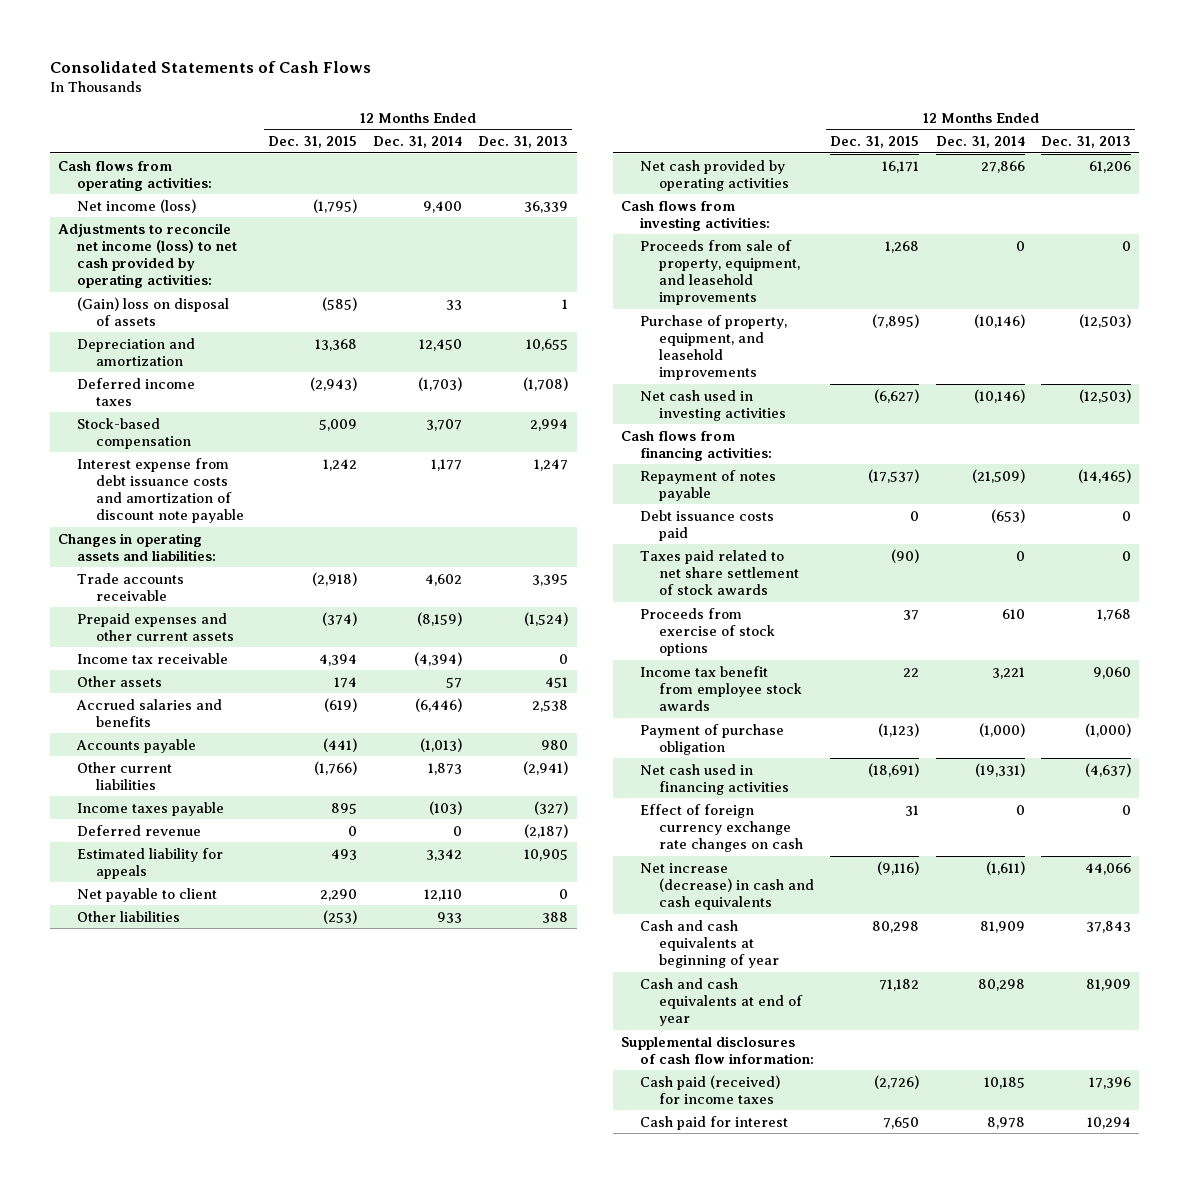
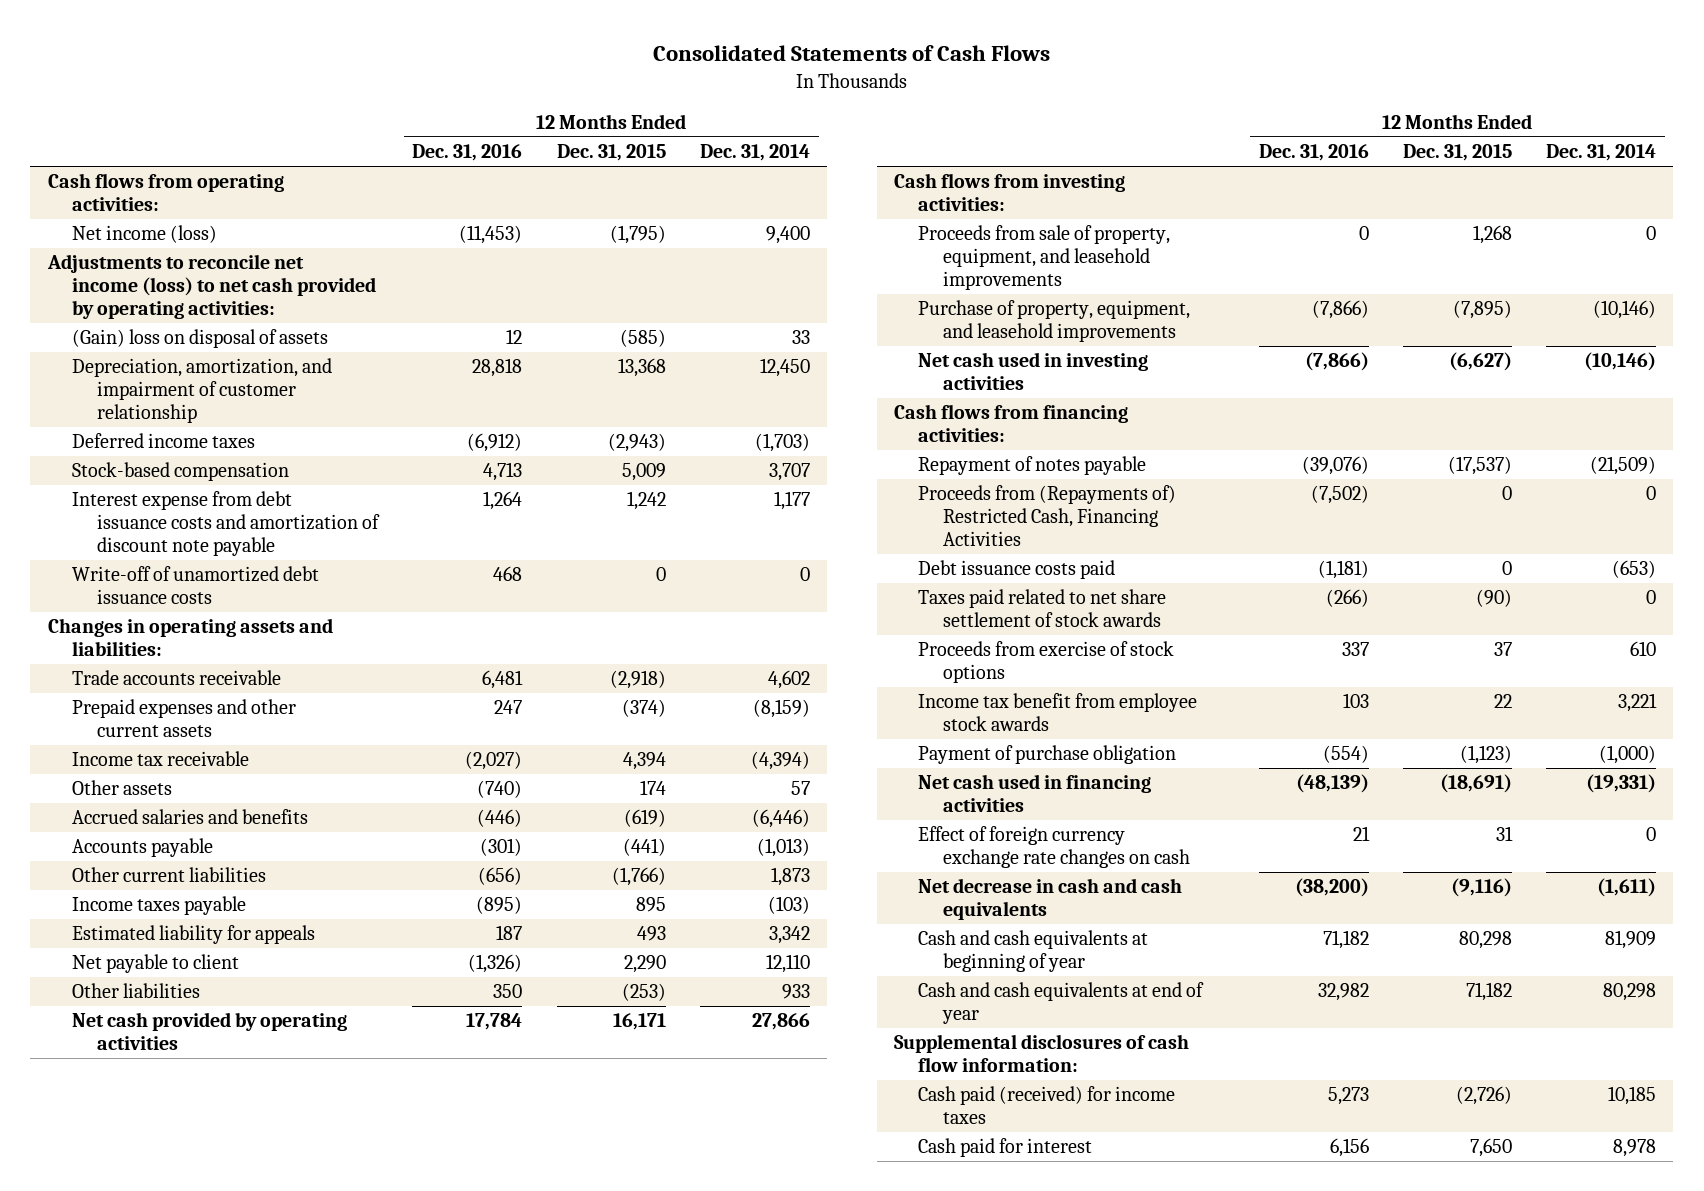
[478,136,569,149] Dec. 31, 2013 -> none
none -> [412,144,523,162] Dec. 31, 2016
[77,337,196,366] Depreciation and amortization -> [72,358,333,424] Depreciation, amortization, and impairment of customer relationship
none -> [72,566,320,605] Write-off of unamortized debt issuance costs
[77,824,202,836] Deferred revenue -> none
none -> [918,485,1177,547] Proceeds from (Repayments of) Restricted Cash, Financing Activities
[639,862,814,911] Net increase (decrease) in cash and cash equivalents -> [918,878,1183,921] Net decrease in cash and cash equivalents

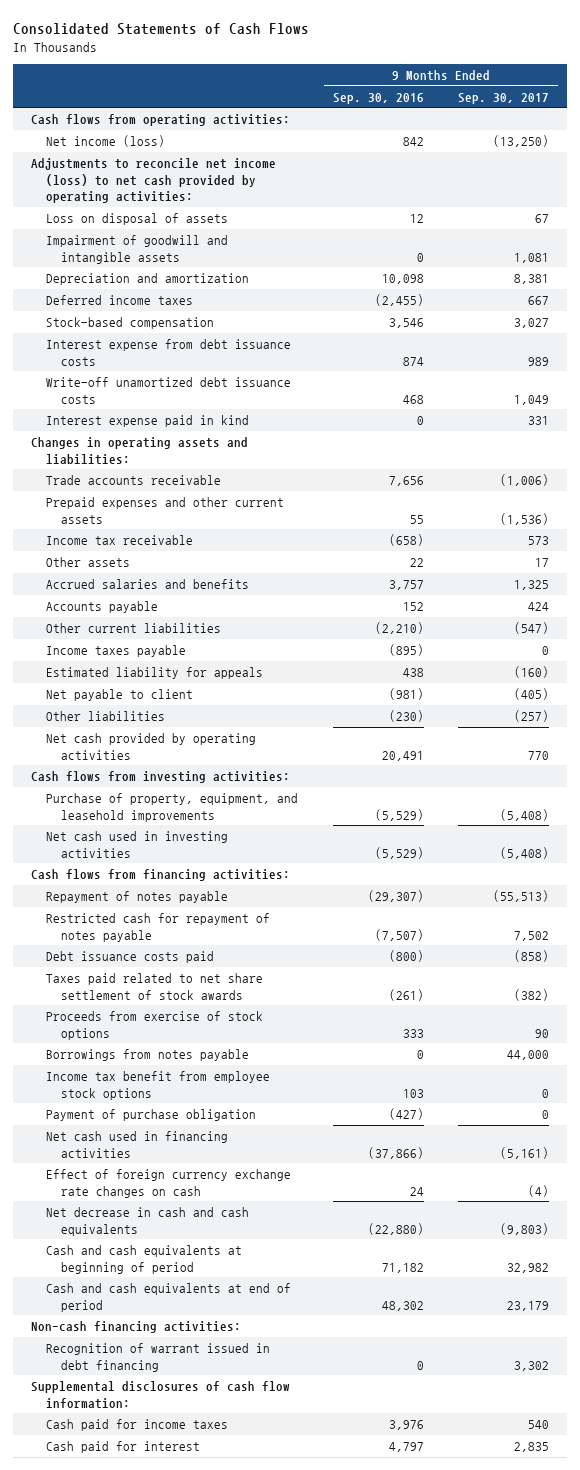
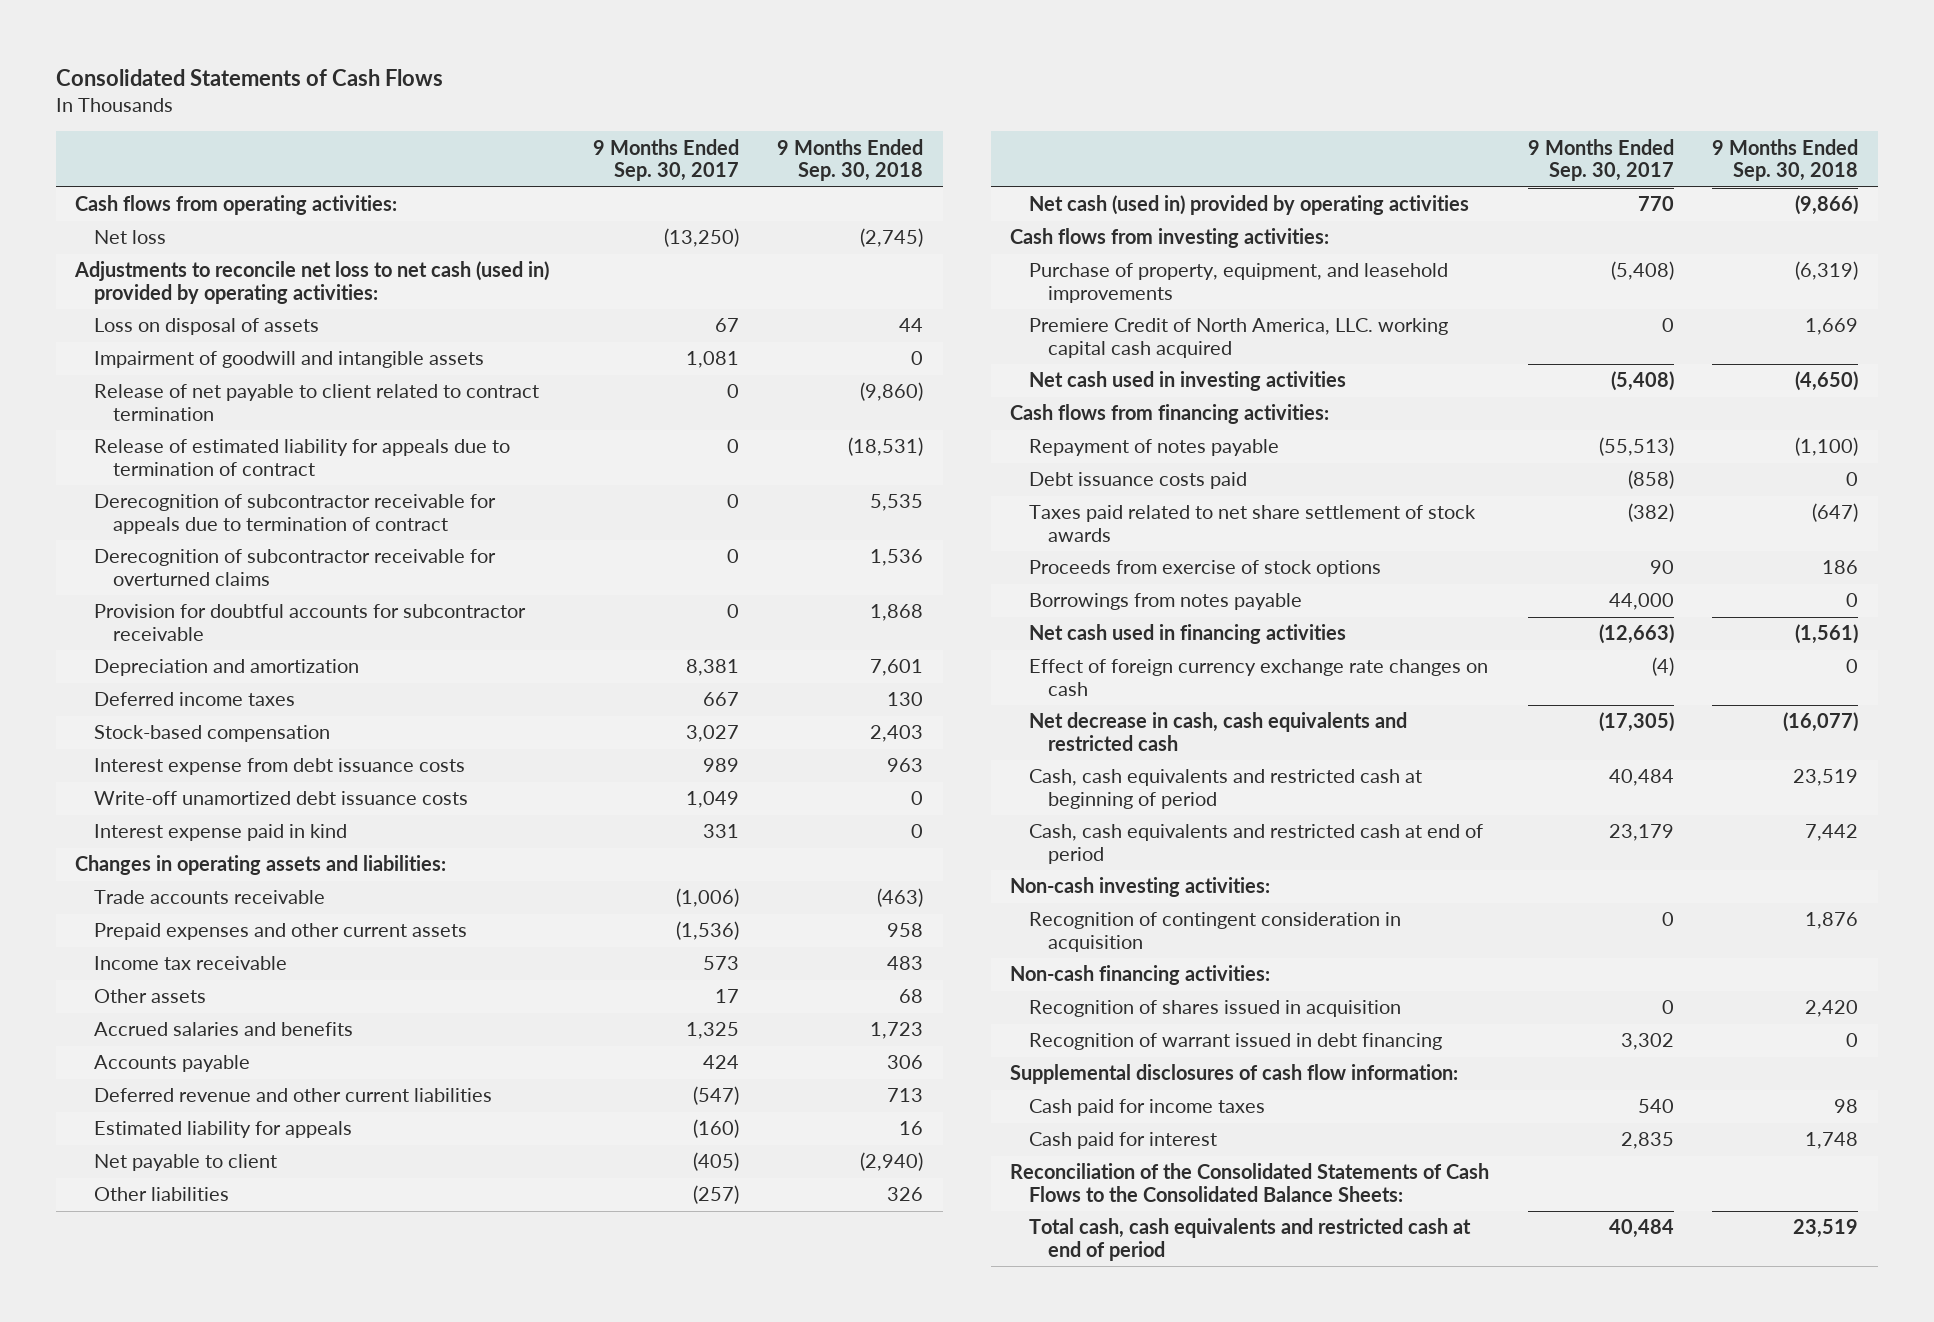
[332,92,424,104] Sep. 30, 2016 -> none
none -> [777,138,924,182] 9 Months Ended Sep. 30, 2018
[45,134,165,147] Net income (loss) -> [93,230,166,245] Net loss
[30,157,276,204] Adjustments to reconcile net income (loss) to net cash provided by operating activities: -> [74,261,550,304] Adjustments to reconcile net loss to net cash (used in) provided by operating activities:
none -> [93,384,539,421] Release of net payable to client related to contract termination
none -> [93,439,510,476] Release of estimated liability for appeals due to termination of contract
none -> [93,494,496,534] Derecognition of subcontractor receivable for appeals due to termination of contract
none -> [93,549,496,586] Derecognition of subcontractor receivable for overturned claims
none -> [93,604,526,641] Provision for doubtful accounts for subcontractor receivable
[45,644,186,657] Income taxes payable -> none
[45,622,221,633] Other current liabilities -> [93,1088,492,1103] Deferred revenue and other current liabilities
[45,732,256,760] Net cash provided by operating activities -> [1028,195,1469,216] Net cash (used in) provided by operating activities
none -> [1028,318,1448,358] Premiere Credit of North America, LLC. working capital cash acquired
[45,912,270,942] Restricted cash for repayment of notes payable -> none
[45,1070,270,1100] Income tax benefit from employee stock options -> none
[45,1108,256,1121] Payment of purchase obligation -> none
[500,1146,550,1159] (5,161) -> [1598,624,1674,645] (12,663)
[45,1206,249,1236] Net decrease in cash and cash equivalents -> [1028,712,1407,751] Net decrease in cash, cash equivalents and restricted cash
[500,1222,550,1235] (9,803) -> [1598,712,1674,733] (17,305)
[45,1244,242,1274] Cash and cash equivalents at beginning of period -> [1028,769,1422,809] Cash, cash equivalents and restricted cash at beginning of period
[507,1262,550,1273] 32,982 -> [1608,769,1674,787] 40,484
[45,1282,291,1312] Cash and cash equivalents at end of period -> [1028,824,1483,864] Cash, cash equivalents and restricted cash at end of period
none -> [1010,877,1271,898] Non-cash investing activities:
none -> [1028,912,1401,952] Recognition of contingent consideration in acquisition
none -> [1028,1000,1401,1018] Recognition of shares issued in acquisition
none -> [1010,1163,1490,1202] Reconciliation of the Consolidated Statements of Cash Flows to the Consolidated Balance Sheets:
none -> [1028,1218,1471,1261] Total cash, cash equivalents and restricted cash at end of period

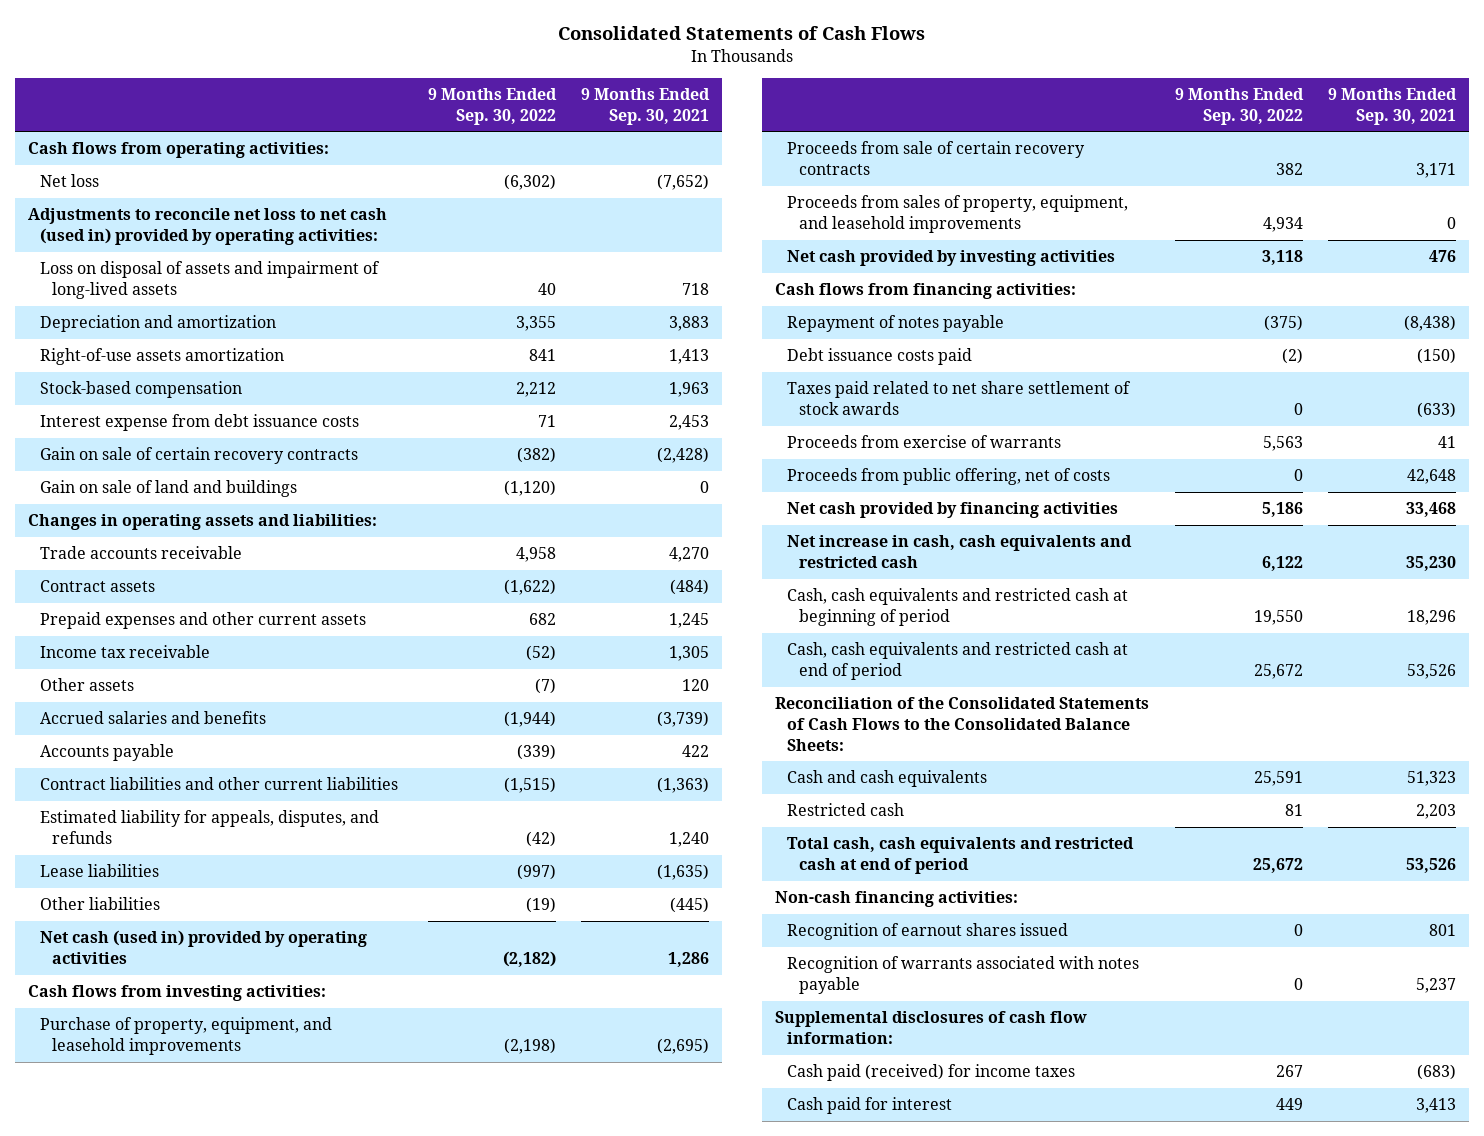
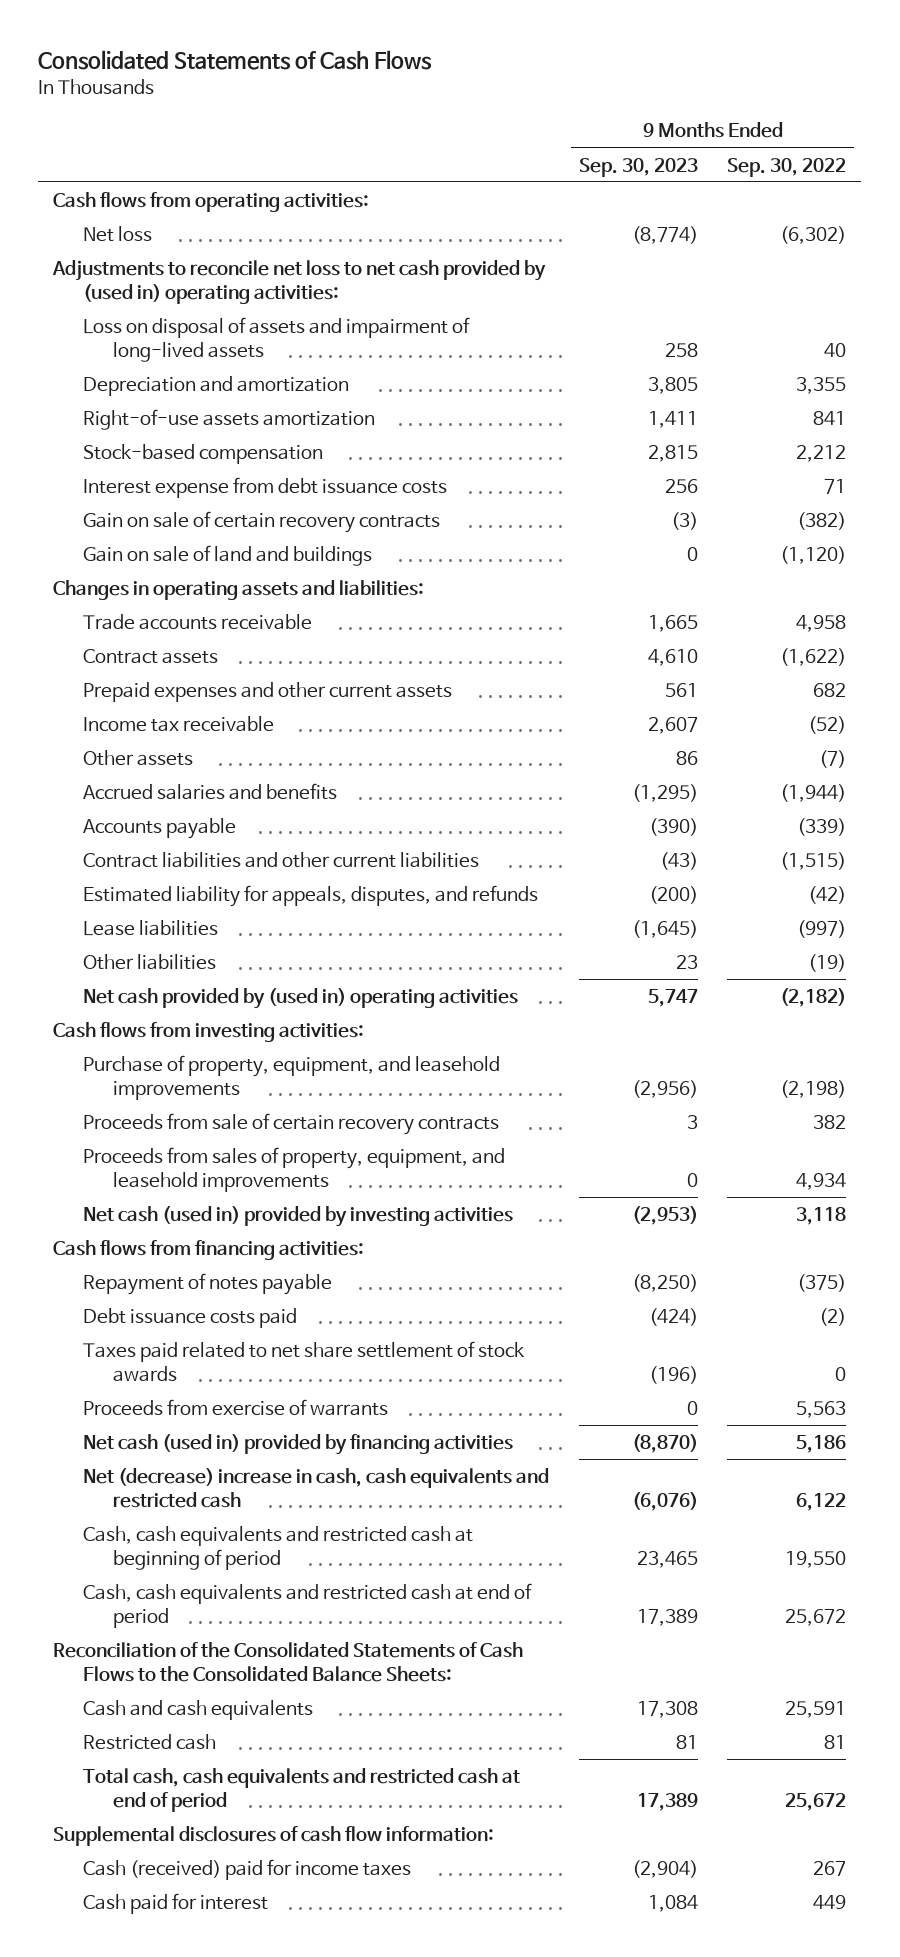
[581,87,711,125] 9 Months Ended Sep. 30, 2021 -> none
none -> [578,157,698,177] Sep. 30, 2023
[27,208,387,245] Adjustments to reconcile net loss to net cash (used in) provided by operating activities: -> [52,260,547,304] Adjustments to reconcile net loss to net cash provided by (used in) operating activities:
[39,930,367,964] Net cash (used in) provided by operating activities -> [83,988,519,1010] Net cash provided by (used in) operating activities
[786,250,1115,267] Net cash provided by investing activities -> [83,1206,514,1228] Net cash (used in) provided by investing activities
[786,468,1110,486] Proceeds from public offering, net of costs -> none
[786,502,1118,519] Net cash provided by financing activities -> [83,1434,514,1456] Net cash (used in) provided by financing activities
[786,535,1132,568] Net increase in cash, cash equivalents and restricted cash -> [83,1468,550,1508] Net (decrease) increase in cash, cash equivalents and restricted cash
[775,891,1019,908] Non-cash financing activities: -> none
[786,923,1068,941] Recognition of earnout shares issued -> none
[786,956,1139,994] Recognition of warrants associated with notes payable -> none
[786,1064,1075,1082] Cash paid (received) for income taxes -> [83,1859,412,1881] Cash (received) paid for income taxes

